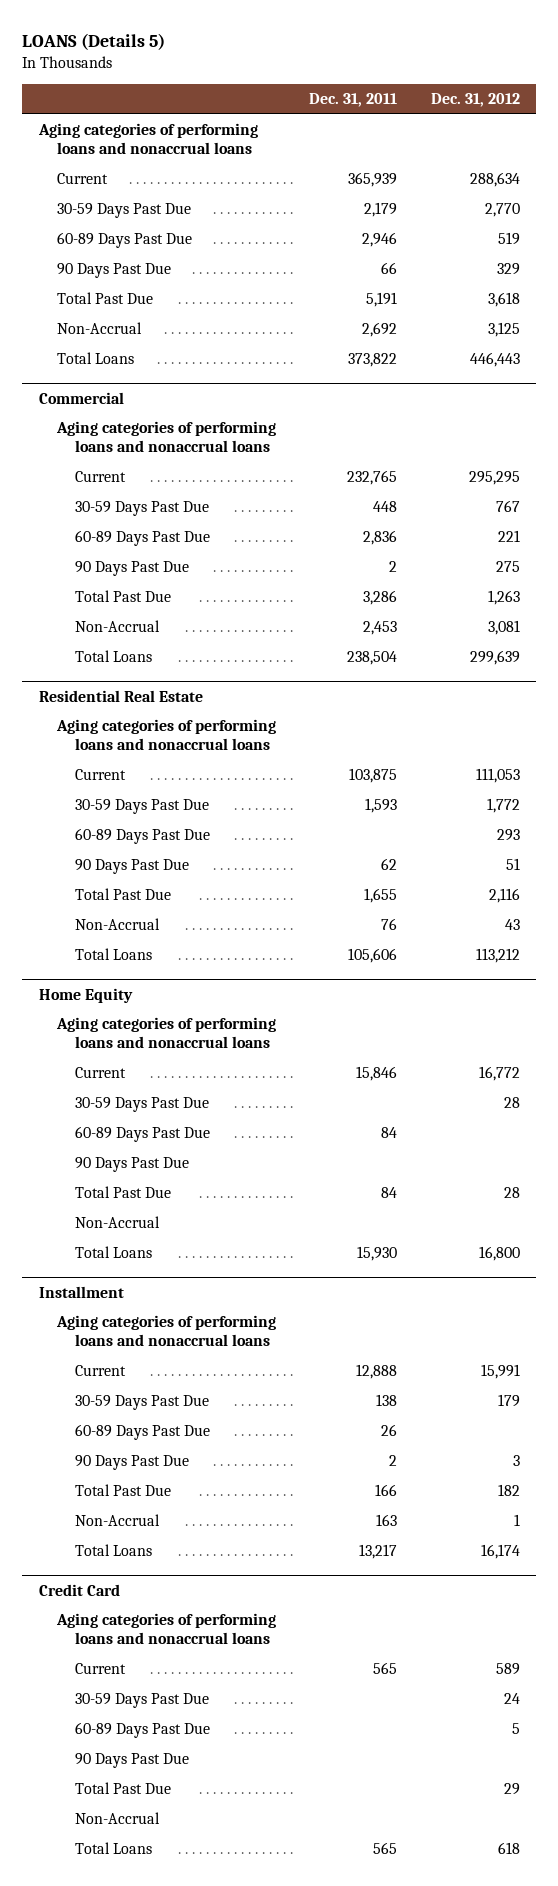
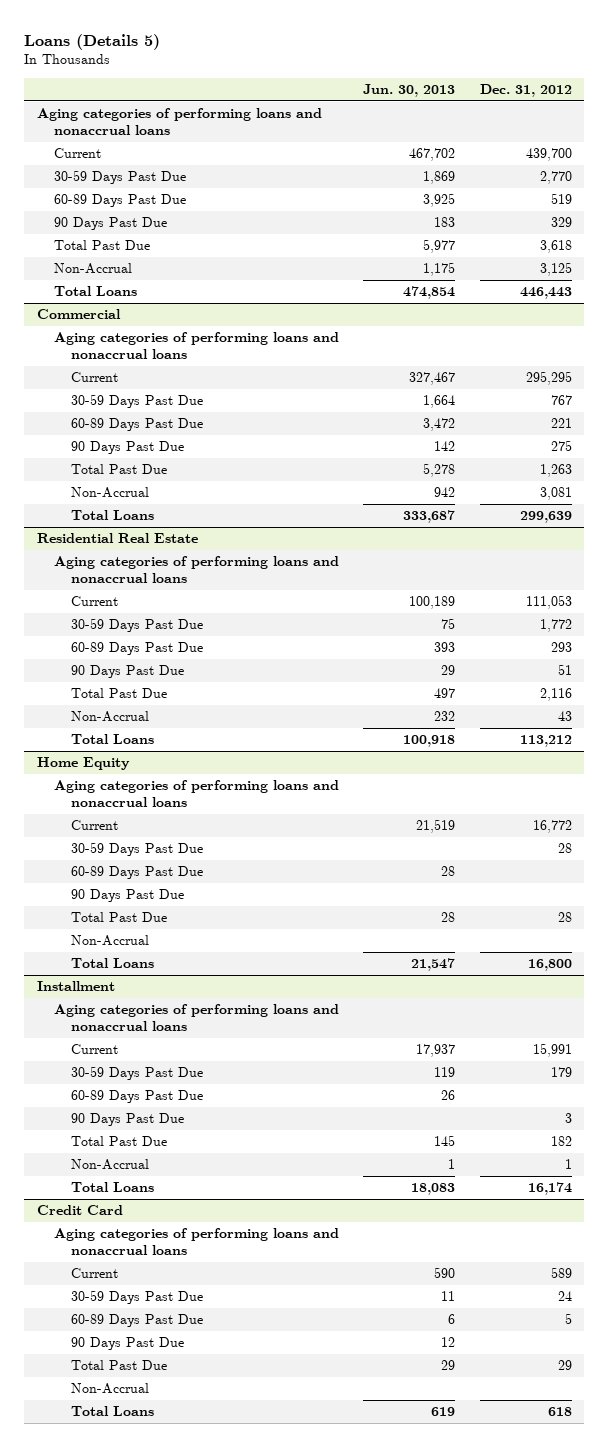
[22,32,166,50] LOANS (Details 5) -> [24,33,161,50] Loans (Details 5)
[309,92,398,107] Dec. 31, 2011 -> none
none -> [363,83,456,97] Jun. 30, 2013
[469,172,520,188] 288,634 -> [526,148,573,162] 439,700

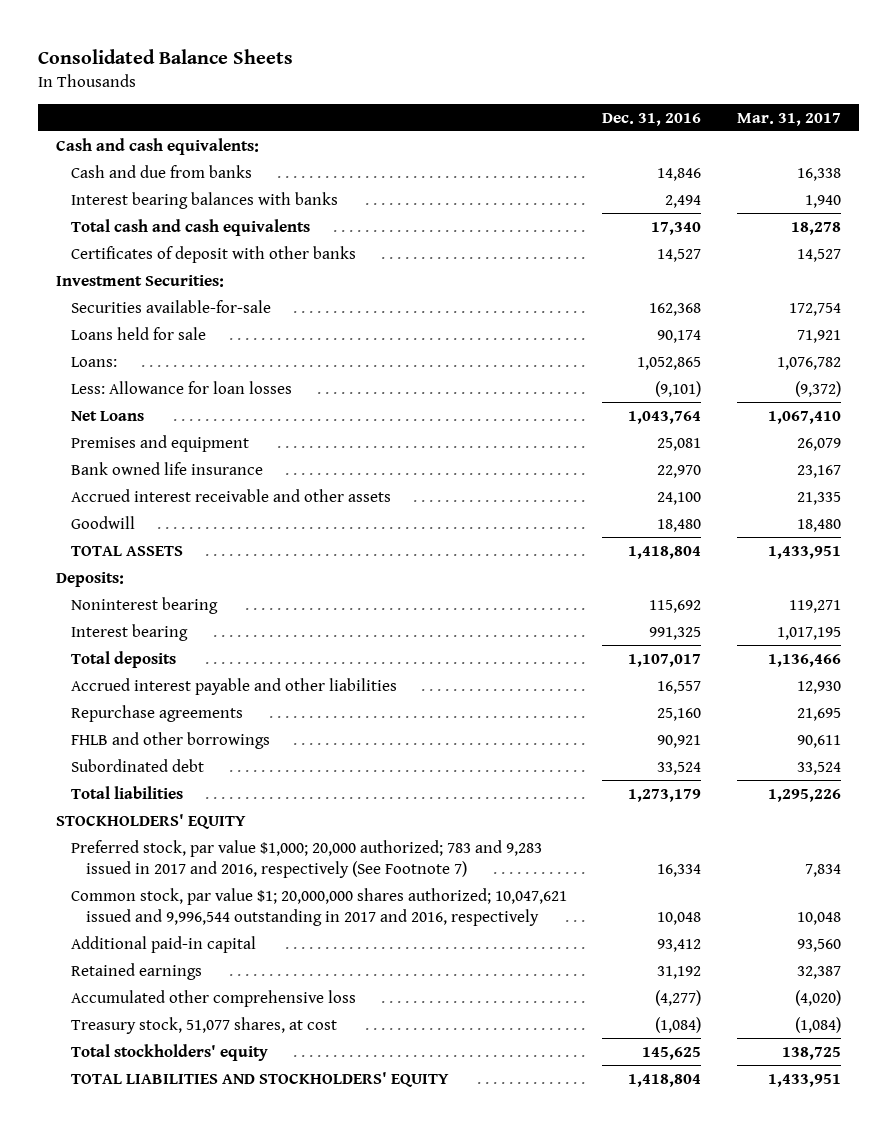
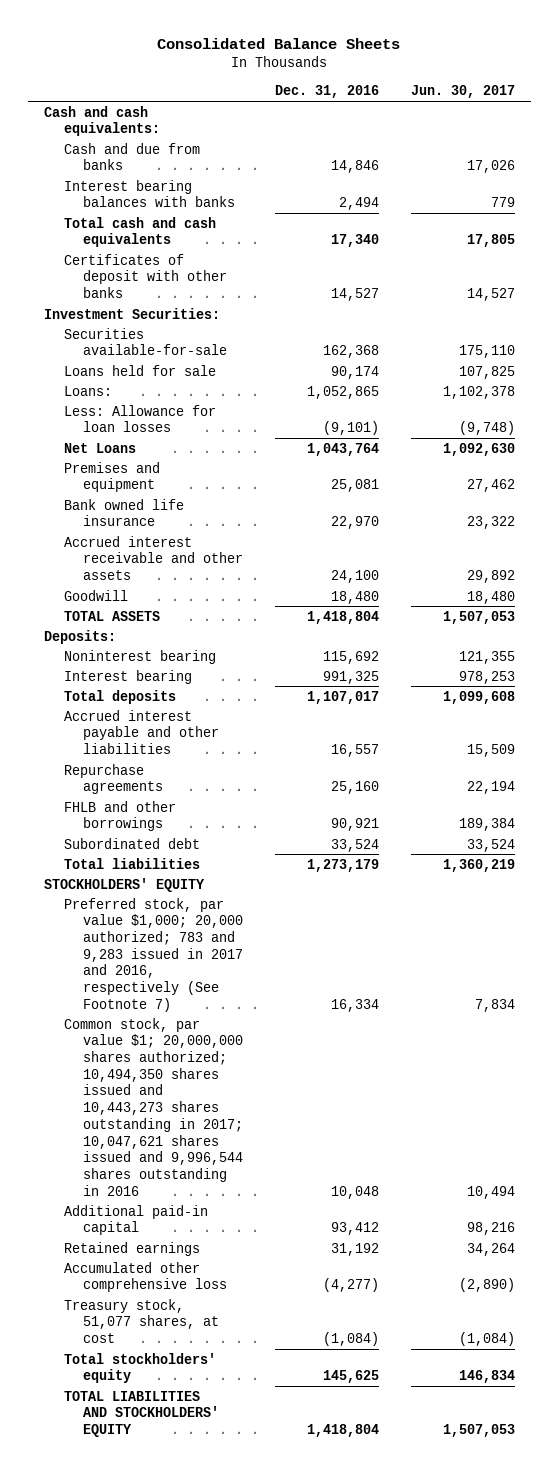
[736,112,841,126] Mar. 31, 2017 -> none
none -> [410,85,515,99] Jun. 30, 2017
[70,887,567,926] Common stock, par value $1; 20,000,000 shares authorized; 10,047,621 issued and 9,996,544 outstanding in 2017 and 2016, respectively -> [63,1017,244,1196] Common stock, par value $1; 20,000,000 shares authorized; 10,494,350 shares issued and 10,443,273 shares outstanding in 2017; 10,047,621 shares issued and 9,996,544 shares outstanding in 2016

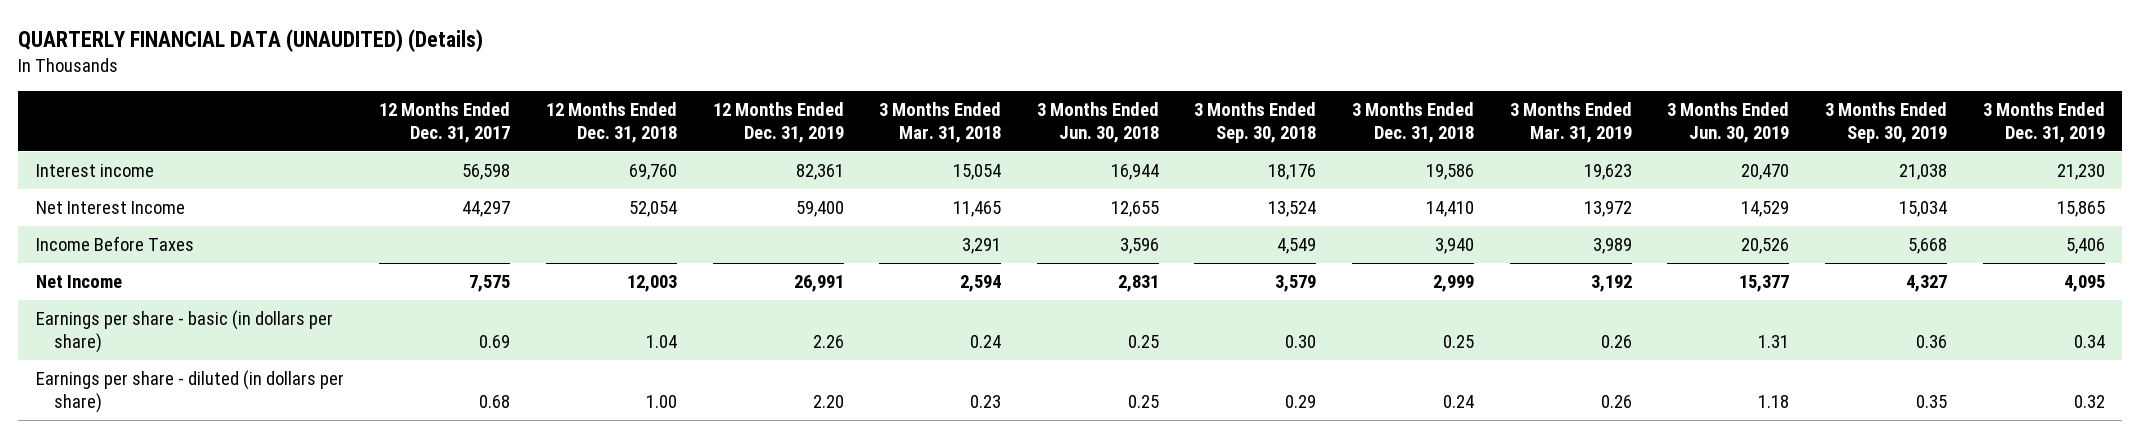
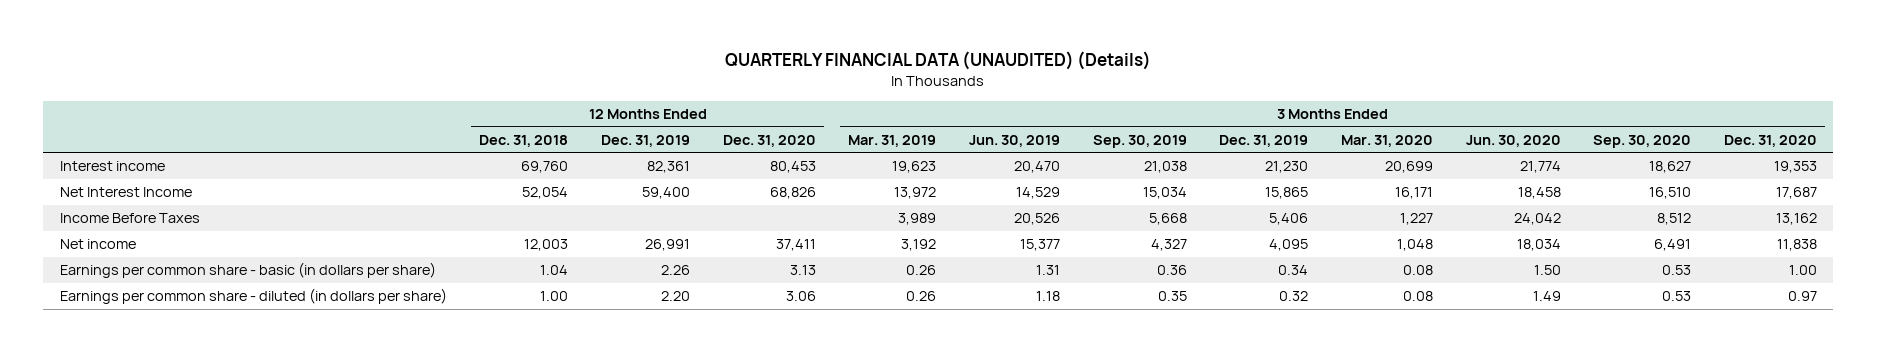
[379,101,511,144] 12 Months Ended Dec. 31, 2017 -> none
[879,101,1002,144] 3 Months Ended Mar. 31, 2018 -> none
[1036,101,1159,144] 3 Months Ended Jun. 30, 2018 -> none
[1194,101,1317,144] 3 Months Ended Sep. 30, 2018 -> none
[1352,101,1475,144] 3 Months Ended Dec. 31, 2018 -> none
none -> [722,134,816,147] Dec. 31, 2020
none -> [1341,134,1434,147] Mar. 31, 2020
none -> [1465,134,1561,147] Jun. 30, 2020
none -> [1593,134,1692,148] Sep. 30, 2020
none -> [1724,134,1818,147] Dec. 31, 2020
[35,275,122,289] Net Income -> [59,239,136,250] Net income
[35,310,333,354] Earnings per share - basic (in dollars per share) -> [59,262,436,279] Earnings per common share - basic (in dollars per share)
[35,370,344,414] Earnings per share - diluted (in dollars per share) -> [59,288,447,305] Earnings per common share - diluted (in dollars per share)

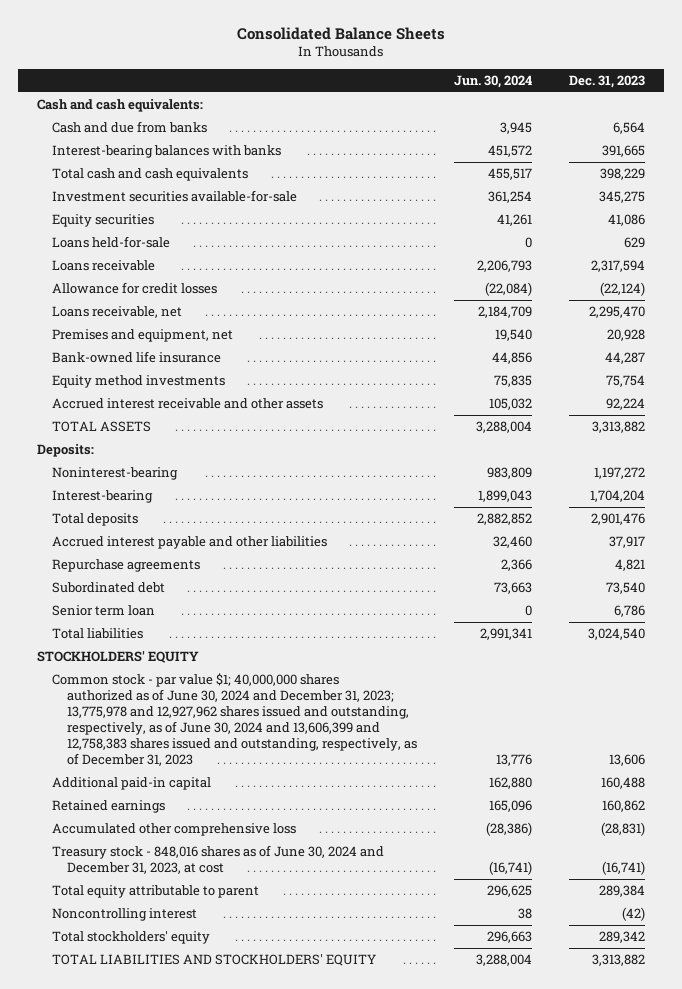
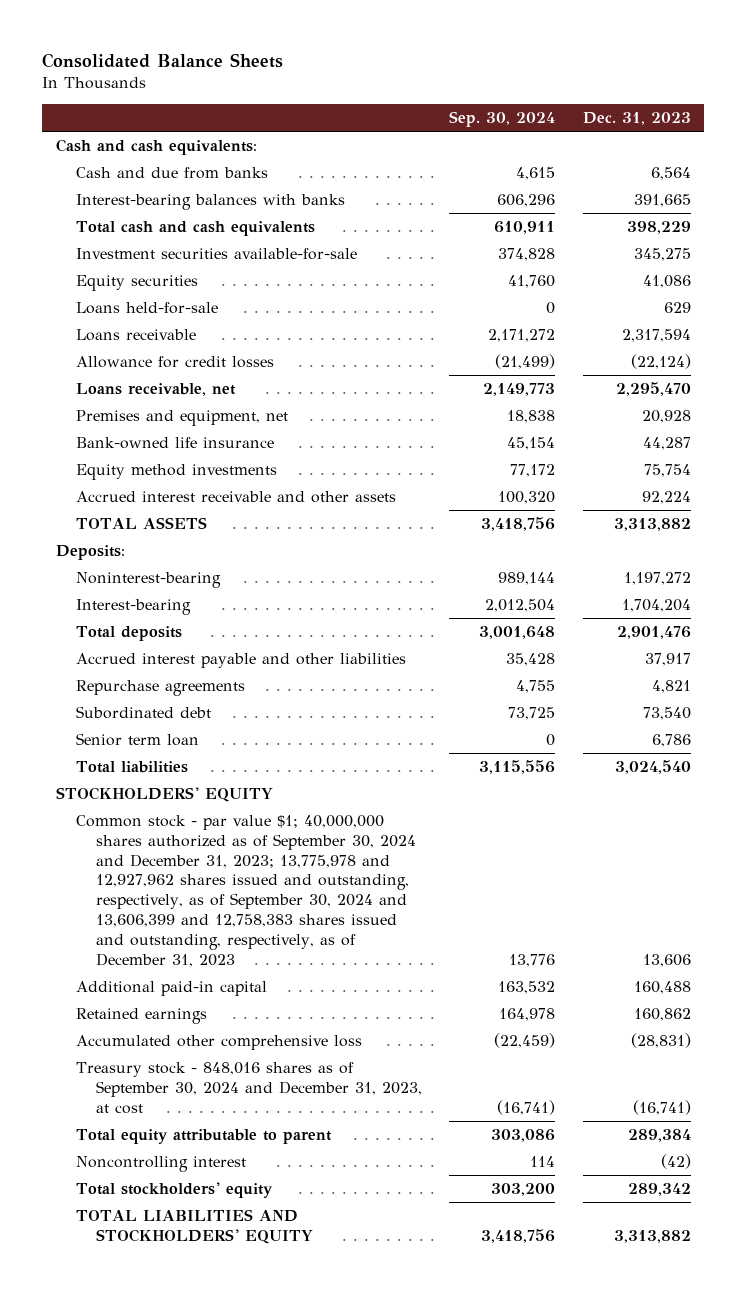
[454,75,533,89] Jun. 30, 2024 -> none
none -> [449,111,556,128] Sep. 30, 2024
[51,673,418,766] Common stock - par value $1; 40,000,000 shares authorized as of June 30, 2024 and December 31, 2023; 13,775,978 and 12,927,962 shares issued and outstanding, respectively, as of June 30, 2024 and 13,606,399 and 12,758,383 shares issued and outstanding, respectively, as of December 31, 2023 -> [75,814,416,967] Common stock - par value $1; 40,000,000 shares authorized as of September 30, 2024 and December 31, 2023; 13,775,978 and 12,927,962 shares issued and outstanding, respectively, as of September 30, 2024 and 13,606,399 and 12,758,383 shares issued and outstanding, respectively, as of December 31, 2023
[51,845,384,875] Treasury stock - 848,016 shares as of June 30, 2024 and December 31, 2023, at cost -> [75,1061,422,1114] Treasury stock - 848,016 shares as of September 30, 2024 and December 31, 2023, at cost

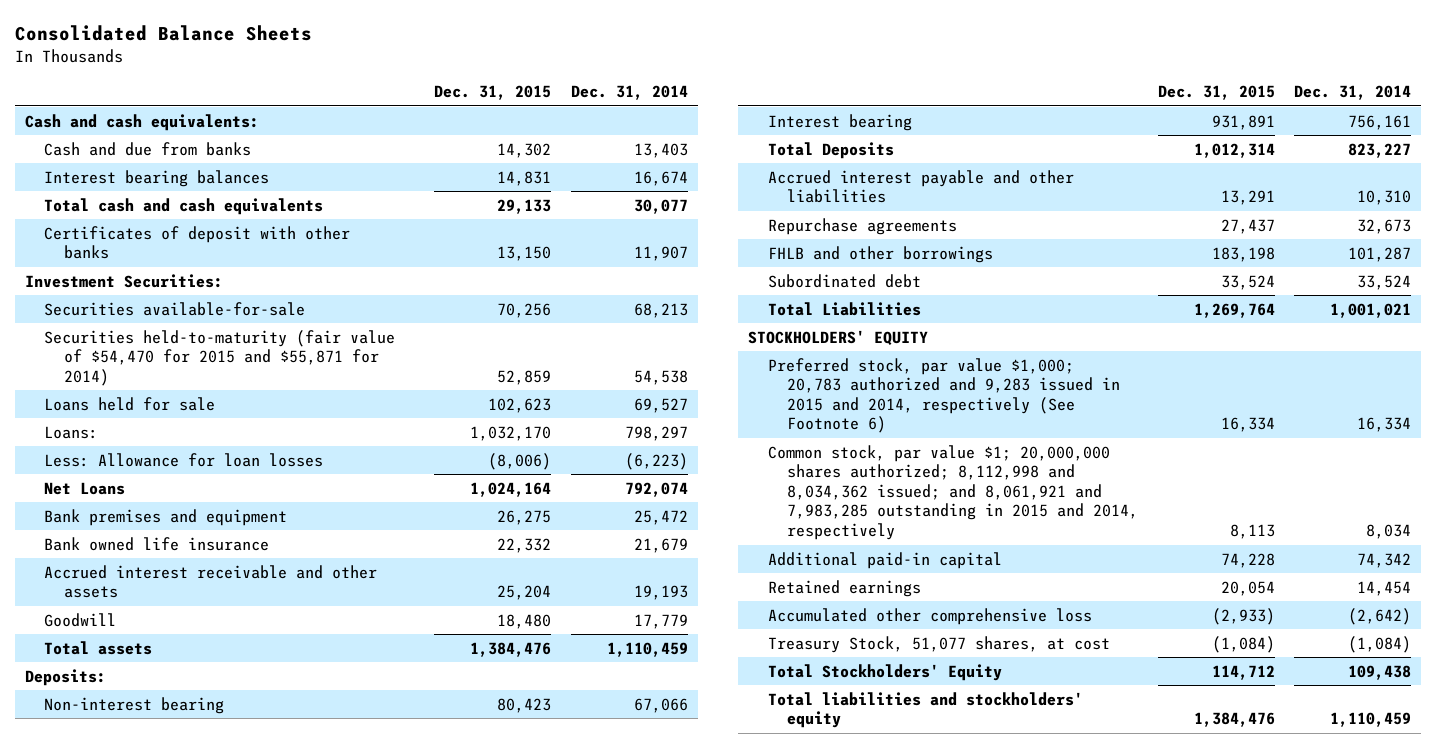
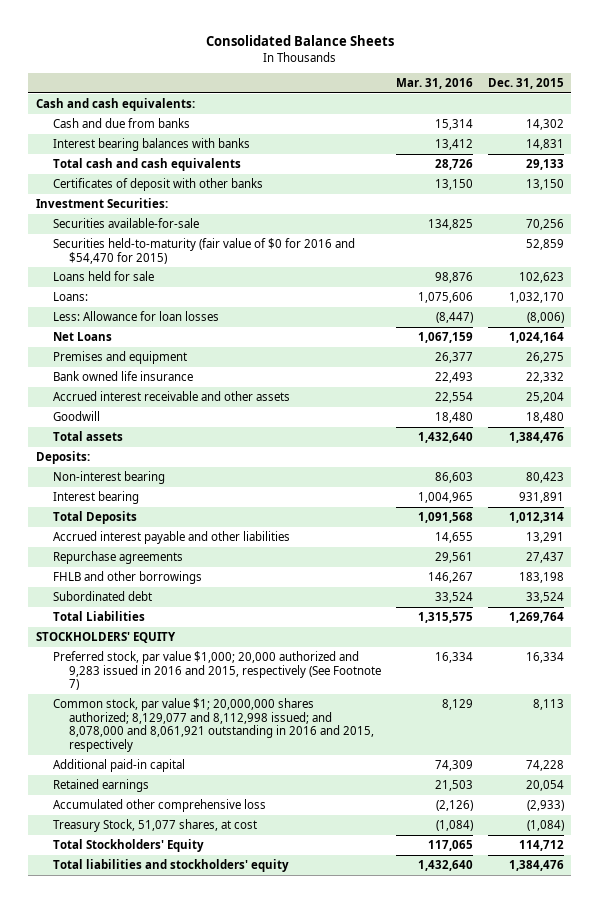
[571,85,689,101] Dec. 31, 2014 -> none
none -> [396,77,474,89] Mar. 31, 2016
[44,169,270,187] Interest bearing balances -> [52,137,250,151] Interest bearing balances with banks
[44,329,396,386] Securities held-to-maturity (fair value of $54,470 for 2015 and $55,871 for 2014) -> [52,237,355,264] Securities held-to-maturity (fair value of $0 for 2016 and $54,470 for 2015)
[44,508,288,526] Bank premises and equipment -> [52,350,187,364] Premises and equipment
[767,357,1121,434] Preferred stock, par value $1,000; 20,783 authorized and 9,283 issued in 2015 and 2014, respectively (See Footnote 6) -> [52,650,382,691] Preferred stock, par value $1,000; 20,000 authorized and 9,283 issued in 2016 and 2015, respectively (See Footnote 7)
[767,444,1139,541] Common stock, par value $1; 20,000,000 shares authorized; 8,112,998 and 8,034,362 issued; and 8,061,921 and 7,983,285 outstanding in 2015 and 2014, respectively -> [52,697,375,753] Common stock, par value $1; 20,000,000 shares authorized; 8,129,077 and 8,112,998 issued; and 8,078,000 and 8,061,921 outstanding in 2016 and 2015, respectively

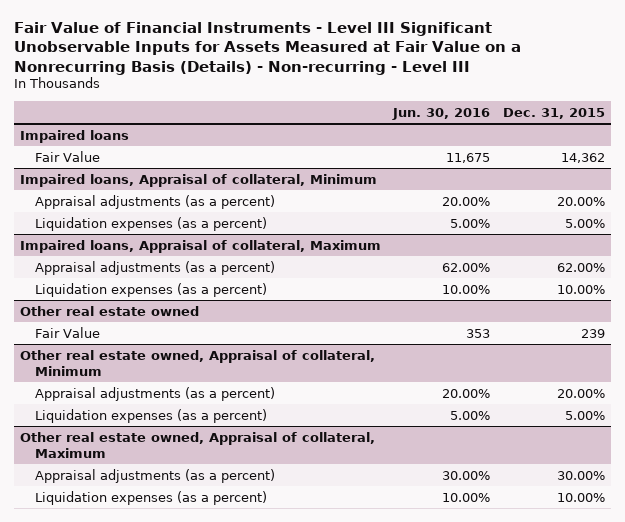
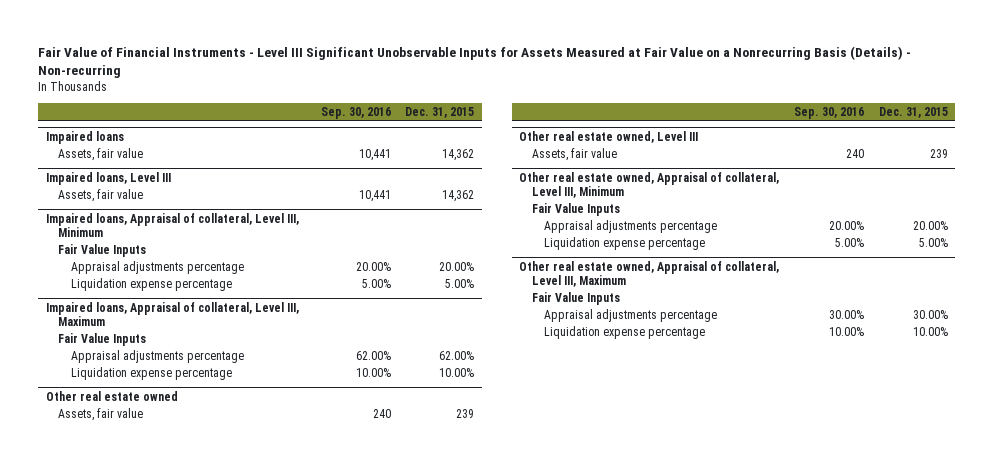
[13,22,521,75] Fair Value of Financial Instruments - Level III Significant Unobservable Inputs for Assets Measured at Fair Value on a Nonrecurring Basis (Details) - Non-recurring - Level III -> [38,45,912,79] Fair Value of Financial Instruments - Level III Significant Unobservable Inputs for Assets Measured at Fair Value on a Nonrecurring Basis (Details) - Non-recurring
[392,107,491,120] Jun. 30, 2016 -> none
none -> [320,106,391,119] Sep. 30, 2016
[35,150,101,162] Fair Value -> [58,147,144,161] Assets, fair value
none -> [45,171,171,185] Impaired loans, Level III
none -> [58,188,144,202] Assets, fair value
[19,173,377,187] Impaired loans, Appraisal of collateral, Minimum -> [45,212,299,237] Impaired loans, Appraisal of collateral, Level III, Minimum
none -> [58,243,147,257] Fair Value Inputs
[35,194,276,209] Appraisal adjustments (as a percent) -> [70,260,244,274] Appraisal adjustments percentage
[35,216,268,231] Liquidation expenses (as a percent) -> [70,277,232,291] Liquidation expense percentage
[19,239,381,253] Impaired loans, Appraisal of collateral, Maximum -> [45,301,299,326] Impaired loans, Appraisal of collateral, Level III, Maximum
none -> [58,332,147,346] Fair Value Inputs
[35,260,276,275] Appraisal adjustments (as a percent) -> [70,349,244,363] Appraisal adjustments percentage
[35,282,268,297] Liquidation expenses (as a percent) -> [70,366,232,380] Liquidation expense percentage
[35,326,101,338] Fair Value -> [58,407,144,421] Assets, fair value
none -> [519,130,699,143] Other real estate owned, Level III
none -> [531,147,617,161] Assets, fair value
[19,349,375,376] Other real estate owned, Appraisal of collateral, Minimum -> [519,171,780,198] Other real estate owned, Appraisal of collateral, Level III, Minimum
none -> [531,202,620,216] Fair Value Inputs
[35,386,276,401] Appraisal adjustments (as a percent) -> [543,219,717,233] Appraisal adjustments percentage
[35,408,268,423] Liquidation expenses (as a percent) -> [543,236,705,250] Liquidation expense percentage
[19,431,375,458] Other real estate owned, Appraisal of collateral, Maximum -> [519,260,780,287] Other real estate owned, Appraisal of collateral, Level III, Maximum
none -> [531,291,620,305] Fair Value Inputs
[35,468,276,483] Appraisal adjustments (as a percent) -> [543,308,717,322] Appraisal adjustments percentage
[35,490,268,505] Liquidation expenses (as a percent) -> [543,325,705,339] Liquidation expense percentage

